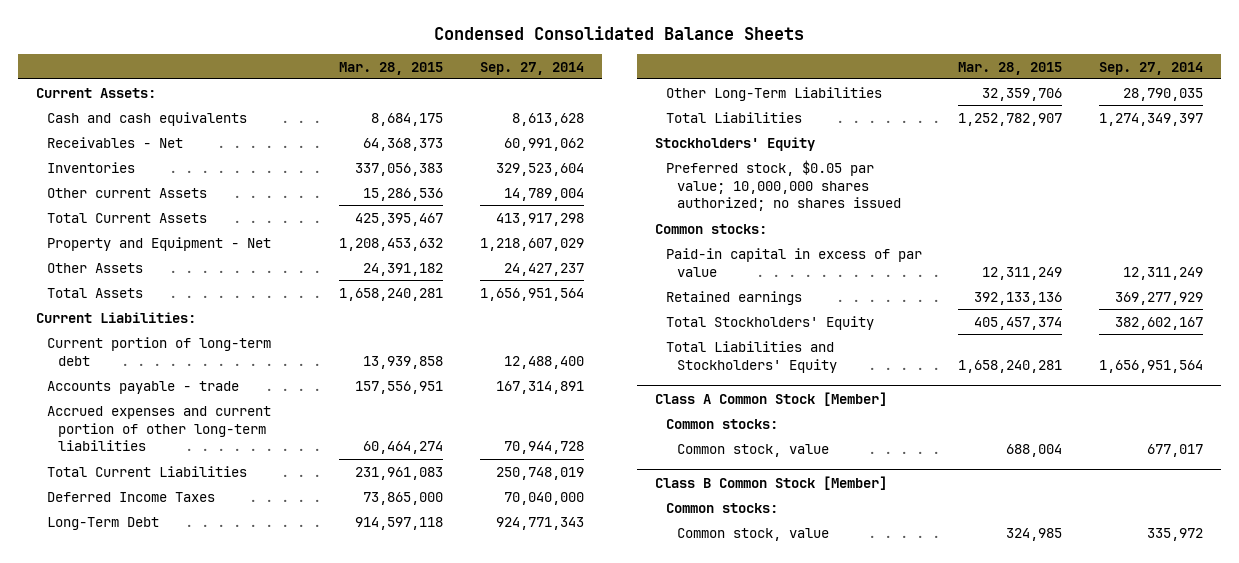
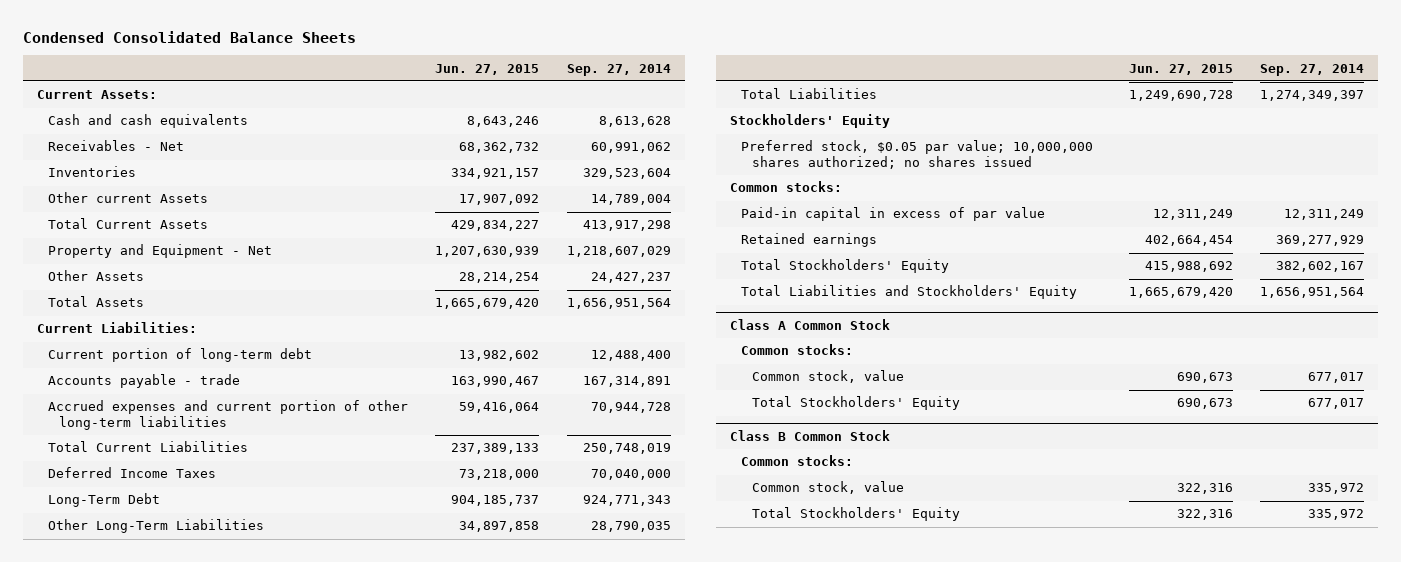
[339,61,444,75] Mar. 28, 2015 -> none
none -> [435,63,540,75] Jun. 27, 2015
[655,391,888,406] Class A Common Stock [Member] -> [730,319,891,331] Class A Common Stock
none -> [752,396,961,411] Total Stockholders' Equity
[655,475,888,490] Class B Common Stock [Member] -> [730,430,891,442] Class B Common Stock
none -> [752,507,961,522] Total Stockholders' Equity

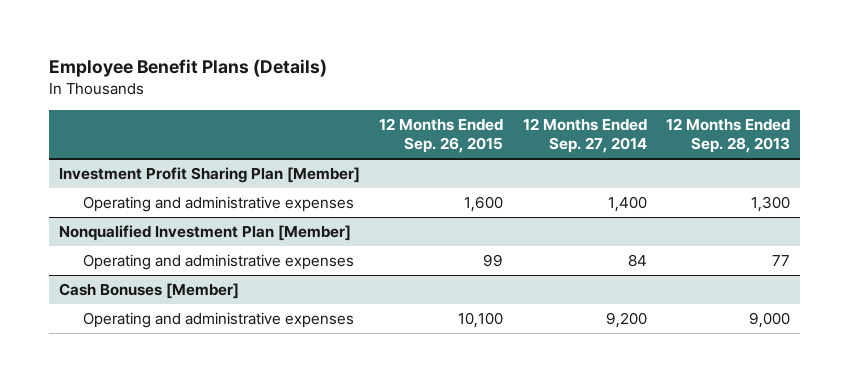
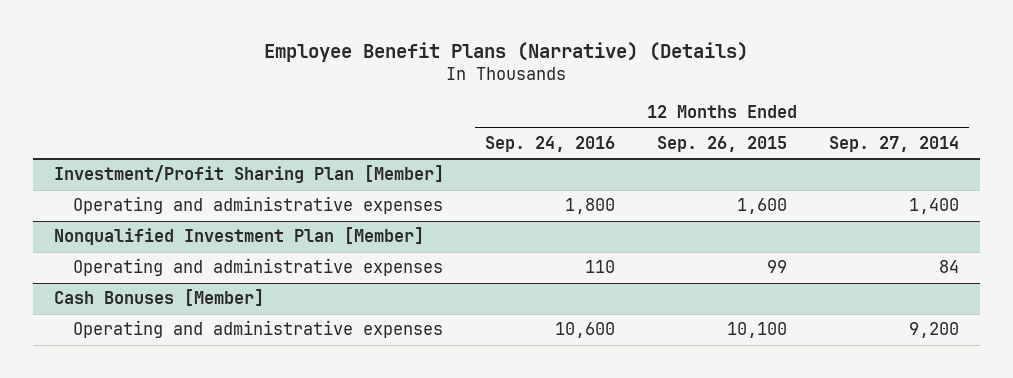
[49,59,328,78] Employee Benefit Plans (Details) -> [264,42,749,63] Employee Benefit Plans (Narrative) (Details)
[666,118,791,154] 12 Months Ended Sep. 28, 2013 -> none
none -> [485,135,616,152] Sep. 24, 2016
[58,167,360,184] Investment Profit Sharing Plan [Member] -> [53,165,444,184] Investment/Profit Sharing Plan [Member]

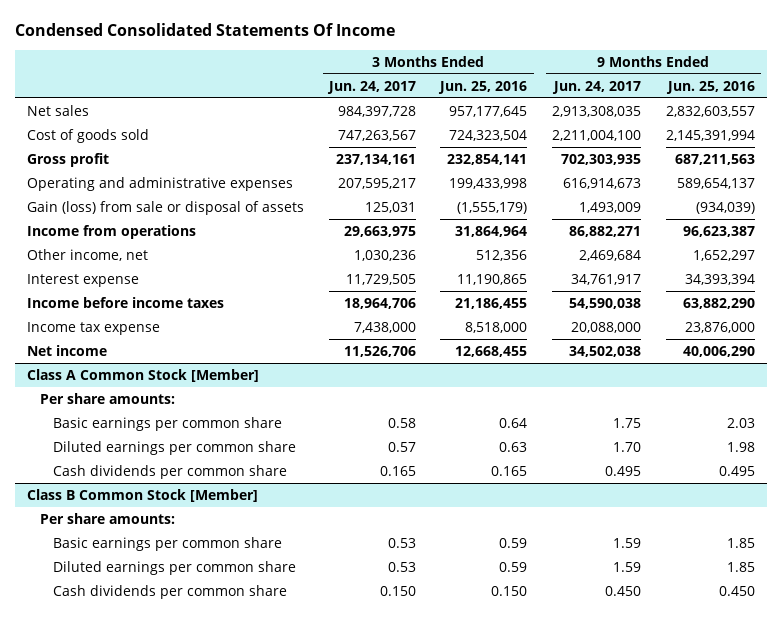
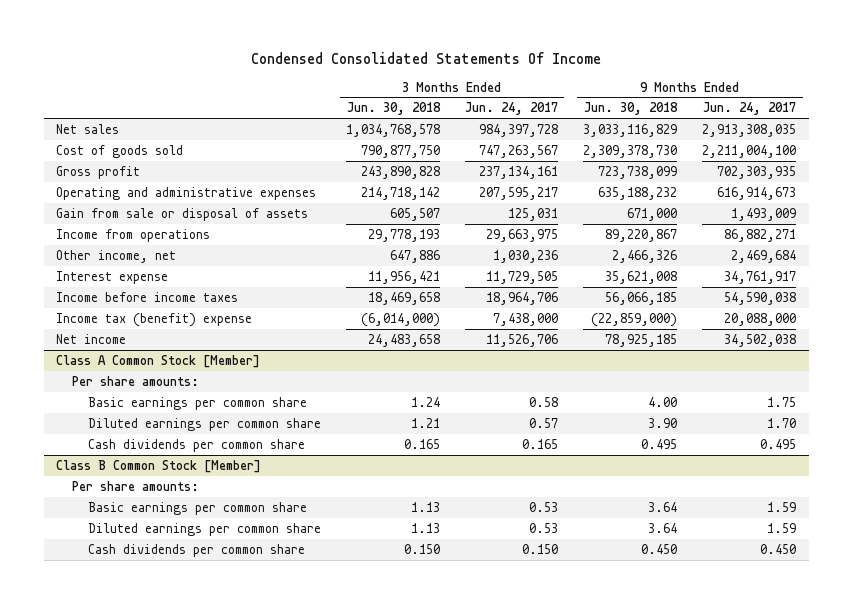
[438,80,528,94] Jun. 25, 2016 -> none
[665,80,755,94] Jun. 25, 2016 -> none
none -> [347,102,442,116] Jun. 30, 2018
none -> [584,102,679,116] Jun. 30, 2018
[27,200,305,215] Gain (loss) from sale or disposal of assets -> [56,207,309,221] Gain from sale or disposal of assets
[27,321,161,335] Income tax expense -> [56,312,253,327] Income tax (benefit) expense

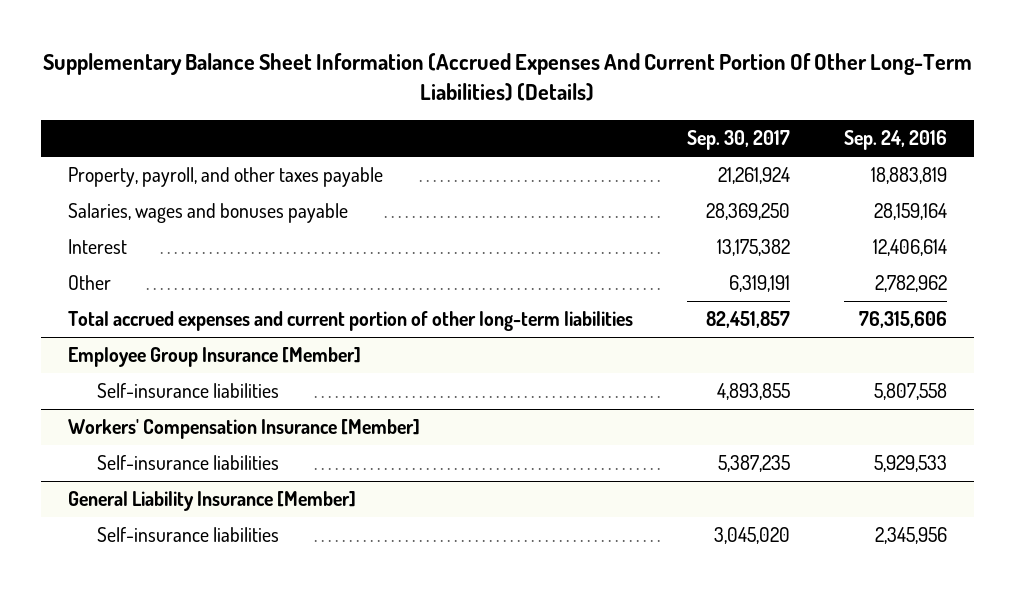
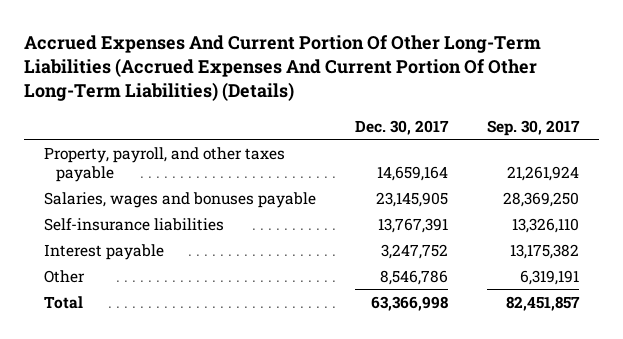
[43,53,973,102] Supplementary Balance Sheet Information (Accrued Expenses And Current Portion Of Other Long-Term Liabilities) (Details) -> [24,34,542,102] Accrued Expenses And Current Portion Of Other Long-Term Liabilities (Accrued Expenses And Current Portion Of Other Long-Term Liabilities) (Details)
[844,129,948,150] Sep. 24, 2016 -> none
none -> [355,119,450,135] Dec. 30, 2017
none -> [43,217,224,231] Self-insurance liabilities
[67,239,127,255] Interest -> [43,243,164,260] Interest payable
[67,347,361,368] Employee Group Insurance [Member] -> none
[97,383,280,399] Self-insurance liabilities -> none
[67,419,420,440] Workers' Compensation Insurance [Member] -> none
[97,455,280,471] Self-insurance liabilities -> none
[67,491,356,512] General Liability Insurance [Member] -> none
[97,527,280,543] Self-insurance liabilities -> none
[67,311,633,332] Total accrued expenses and current portion of other long-term liabilities -> [43,295,83,309] Total

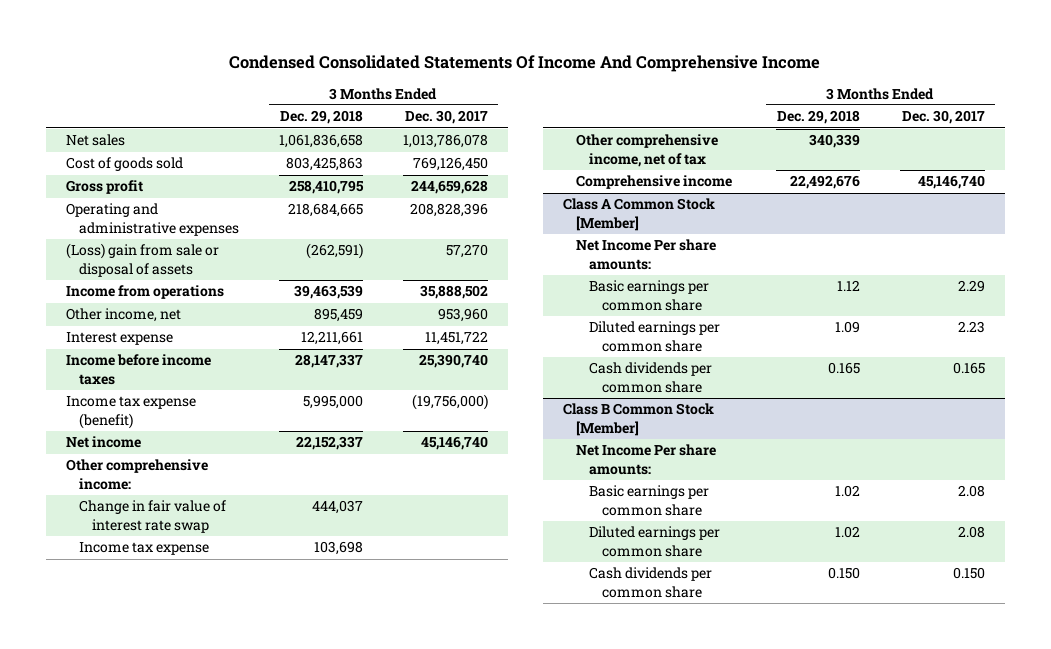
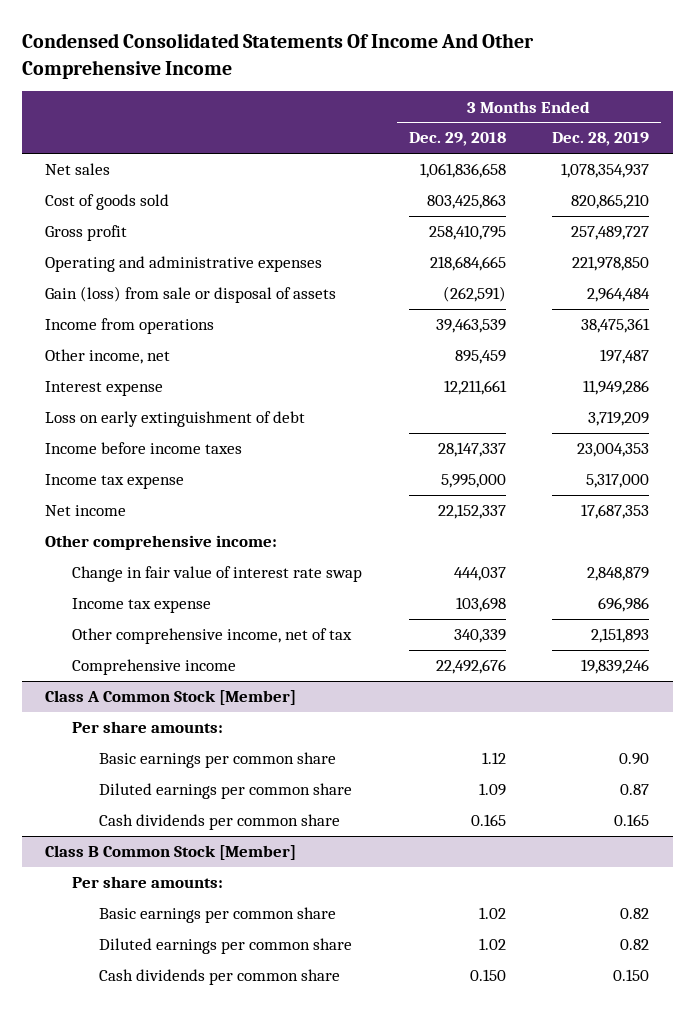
[229,54,821,72] Condensed Consolidated Statements Of Income And Comprehensive Income -> [21,33,534,79] Condensed Consolidated Statements Of Income And Other Comprehensive Income
[404,110,488,125] Dec. 30, 2017 -> none
none -> [552,132,650,147] Dec. 28, 2019
[65,243,219,277] (Loss) gain from sale or disposal of assets -> [45,286,337,304] Gain (loss) from sale or disposal of assets
none -> [45,411,306,428] Loss on early extinguishment of debt
[65,396,196,429] Income tax expense (benefit) -> [45,474,185,490] Income tax expense
[575,239,716,270] Net Income Per share amounts: -> [71,721,223,734] Per share amounts:
[575,444,716,475] Net Income Per share amounts: -> [71,876,223,889] Per share amounts:

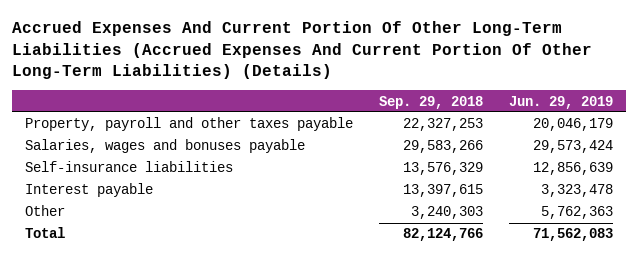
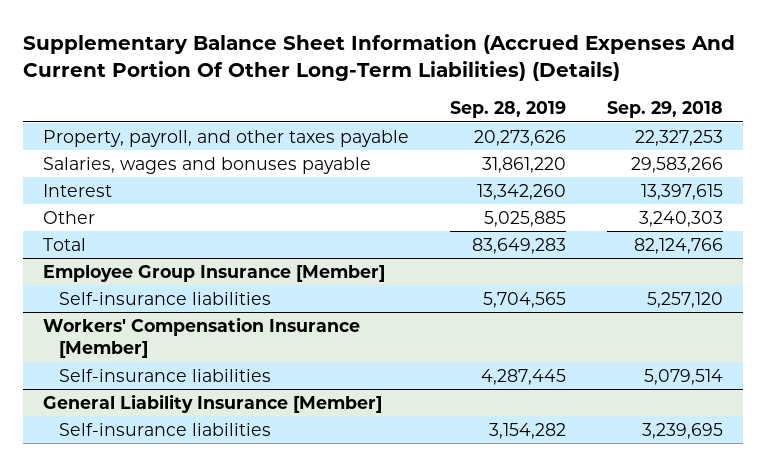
[11,21,592,80] Accrued Expenses And Current Portion Of Other Long-Term Liabilities (Accrued Expenses And Current Portion Of Other Long-Term Liabilities) (Details) -> [22,33,735,82] Supplementary Balance Sheet Information (Accrued Expenses And Current Portion Of Other Long-Term Liabilities) (Details)
[509,95,614,109] Jun. 29, 2019 -> none
none -> [449,101,566,119] Sep. 28, 2019
[24,117,353,132] Property, payroll and other taxes payable -> [43,129,410,147] Property, payroll, and other taxes payable
[24,161,233,173] Self-insurance liabilities -> none
[24,183,153,198] Interest payable -> [43,183,113,197] Interest
none -> [43,264,386,282] Employee Group Insurance [Member]
none -> [59,291,272,305] Self-insurance liabilities
none -> [43,316,361,359] Workers' Compensation Insurance [Member]
none -> [59,368,272,382] Self-insurance liabilities
none -> [43,393,383,413] General Liability Insurance [Member]
none -> [59,422,272,436] Self-insurance liabilities

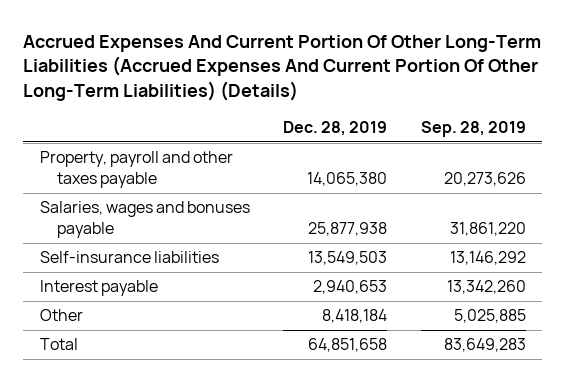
[22,33,735,82] Supplementary Balance Sheet Information (Accrued Expenses And Current Portion Of Other Long-Term Liabilities) (Details) -> [23,34,542,101] Accrued Expenses And Current Portion Of Other Long-Term Liabilities (Accrued Expenses And Current Portion Of Other Long-Term Liabilities) (Details)
[606,101,723,119] Sep. 29, 2018 -> none
none -> [283,120,388,136] Dec. 28, 2019
[43,129,410,147] Property, payroll, and other taxes payable -> [39,151,233,188] Property, payroll and other taxes payable
none -> [39,251,219,264] Self-insurance liabilities
[43,183,113,197] Interest -> [39,280,158,297] Interest payable
[43,264,386,282] Employee Group Insurance [Member] -> none
[59,291,272,305] Self-insurance liabilities -> none
[43,316,361,359] Workers' Compensation Insurance [Member] -> none
[59,368,272,382] Self-insurance liabilities -> none
[43,393,383,413] General Liability Insurance [Member] -> none
[59,422,272,436] Self-insurance liabilities -> none

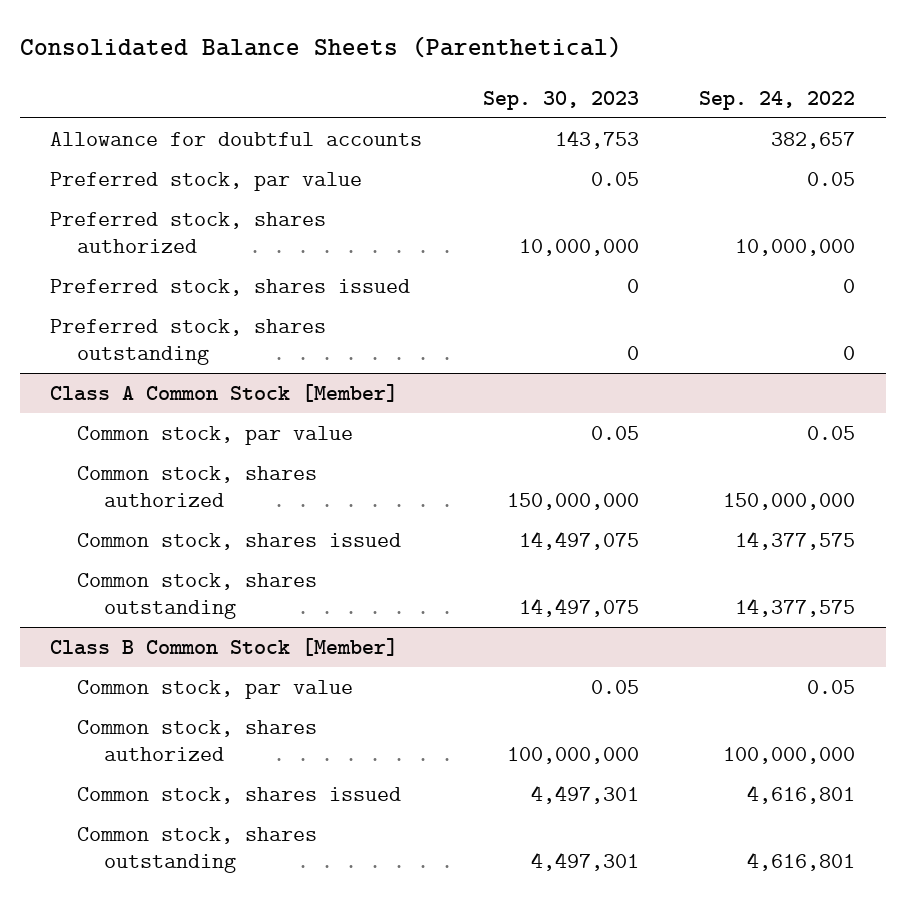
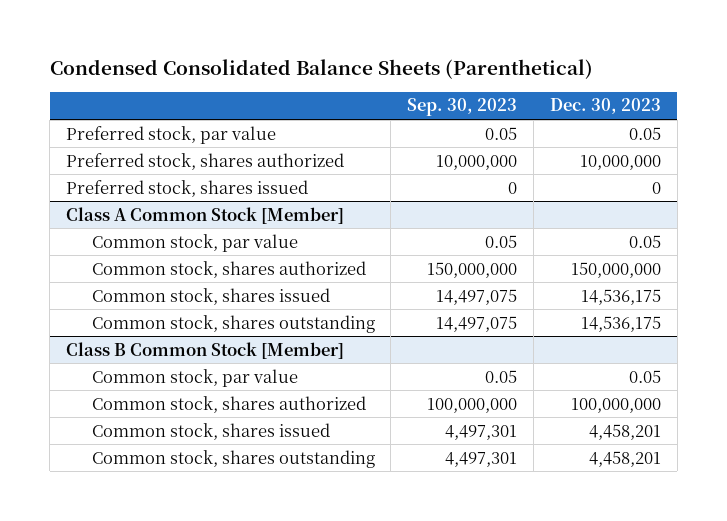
[20,36,623,59] Consolidated Balance Sheets (Parenthetical) -> [49,59,593,80] Condensed Consolidated Balance Sheets (Parenthetical)
[699,90,856,110] Sep. 24, 2022 -> none
none -> [549,98,661,115] Dec. 30, 2023
[50,131,423,146] Allowance for doubtful accounts -> none
[50,318,327,366] Preferred stock, shares outstanding -> none

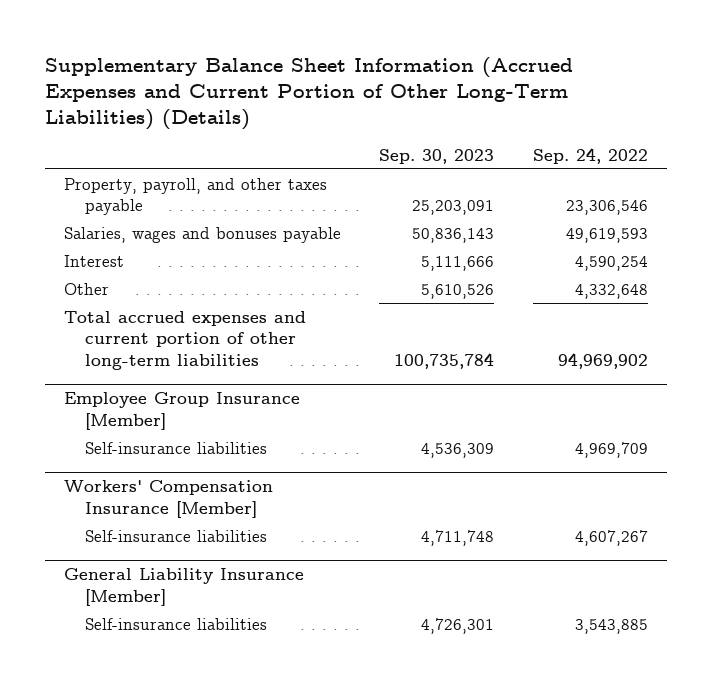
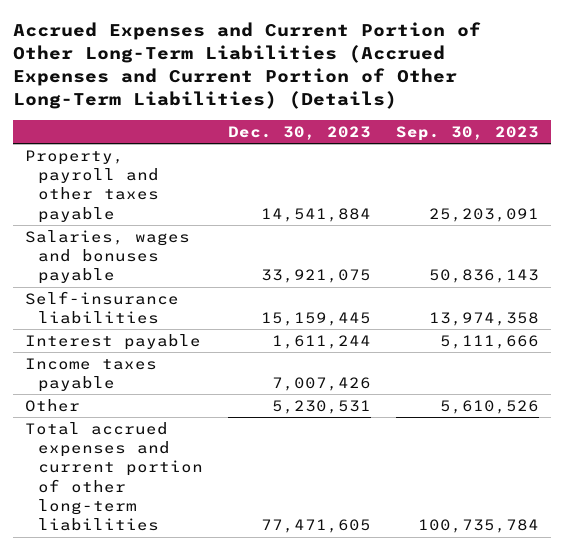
[45,56,574,131] Supplementary Balance Sheet Information (Accrued Expenses and Current Portion of Other Long-Term Liabilities) (Details) -> [12,21,481,110] Accrued Expenses and Current Portion of Other Long-Term Liabilities (Accrued Expenses and Current Portion of Other Long-Term Liabilities) (Details)
[532,147,648,164] Sep. 24, 2022 -> none
none -> [227,125,371,140] Dec. 30, 2023
[64,177,328,216] Property, payroll, and other taxes payable -> [25,149,159,223] Property, payroll and other taxes payable
none -> [25,290,180,325] Self-insurance liabilities
[64,254,125,267] Interest -> [25,333,202,350] Interest payable
none -> [25,357,158,393] Income taxes payable
[64,392,301,431] Employee Group Insurance [Member] -> none
[84,441,267,454] Self-insurance liabilities -> none
[64,480,274,519] Workers' Compensation Insurance [Member] -> none
[84,529,267,542] Self-insurance liabilities -> none
[64,568,305,607] General Liability Insurance [Member] -> none
[84,617,267,630] Self-insurance liabilities -> none

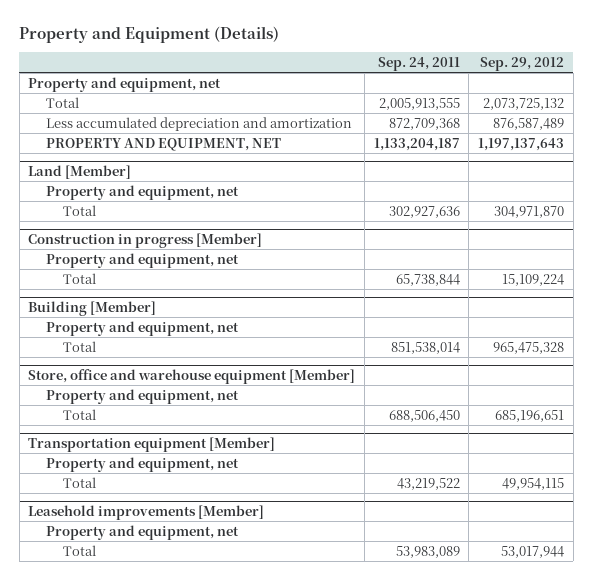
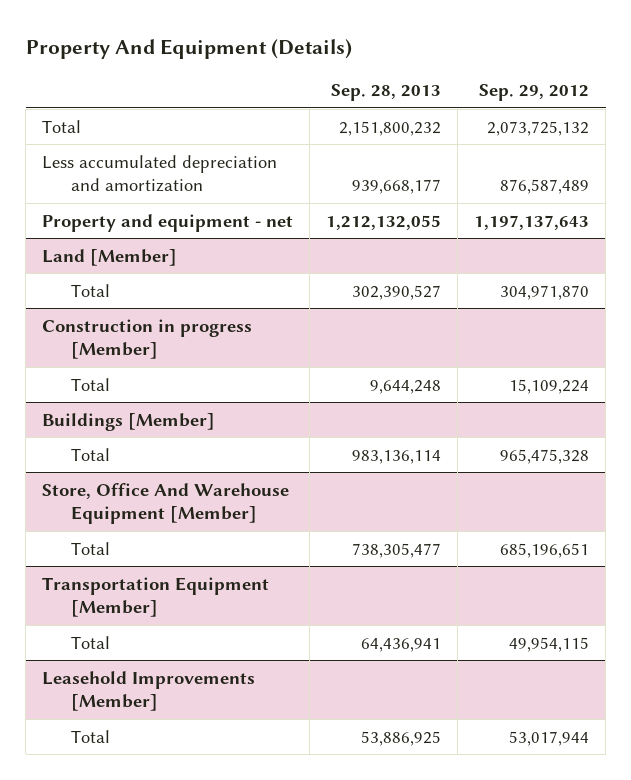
[19,26,280,44] Property and Equipment (Details) -> [25,39,352,60] Property And Equipment (Details)
[377,57,460,72] Sep. 24, 2011 -> none
none -> [331,84,442,102] Sep. 28, 2013
[28,76,222,92] Property and equipment, net -> none
[45,137,281,151] PROPERTY AND EQUIPMENT, NET -> [42,213,294,232] Property and equipment - net
[45,184,239,200] Property and equipment, net -> none
[45,252,239,268] Property and equipment, net -> none
[45,320,239,336] Property and equipment, net -> none
[28,300,157,316] Building [Member] -> [42,412,216,431] Buildings [Member]
[45,388,239,404] Property and equipment, net -> none
[28,368,356,384] Store, office and warehouse equipment [Member] -> [42,482,290,525] Store, Office And Warehouse Equipment [Member]
[45,456,239,472] Property and equipment, net -> none
[28,436,276,452] Transportation equipment [Member] -> [42,576,270,618] Transportation Equipment [Member]
[45,524,239,540] Property and equipment, net -> none
[28,504,265,520] Leasehold improvements [Member] -> [42,670,256,712] Leasehold Improvements [Member]

